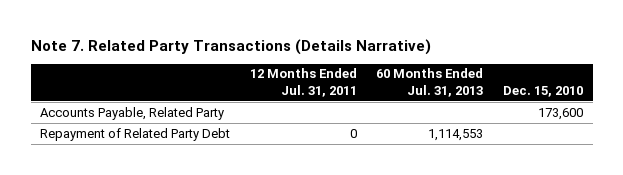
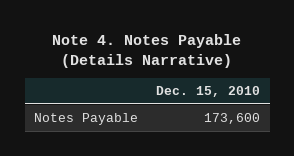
[30,38,431,55] Note 7. Related Party Transactions (Details Narrative) -> [52,33,242,69] Note 4. Notes Payable (Details Narrative)
[249,68,357,97] 12 Months Ended Jul. 31, 2011 -> none
[376,68,484,97] 60 Months Ended Jul. 31, 2013 -> none
[40,127,231,141] Repayment of Related Party Debt -> none
[40,106,225,120] Accounts Payable, Related Party -> [34,113,139,126] Notes Payable

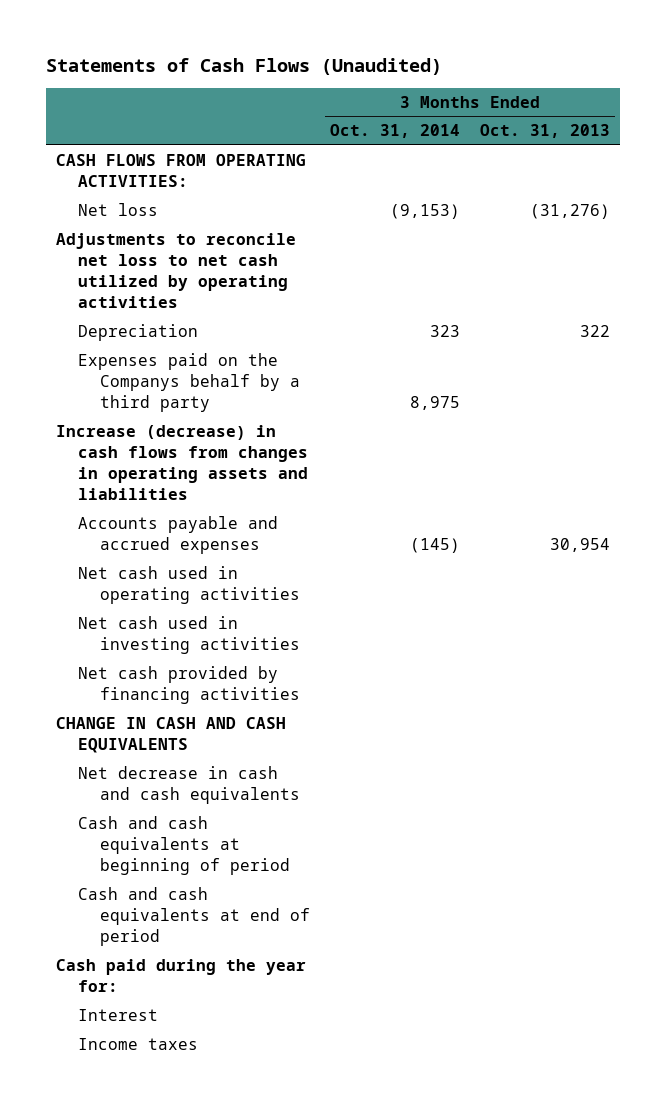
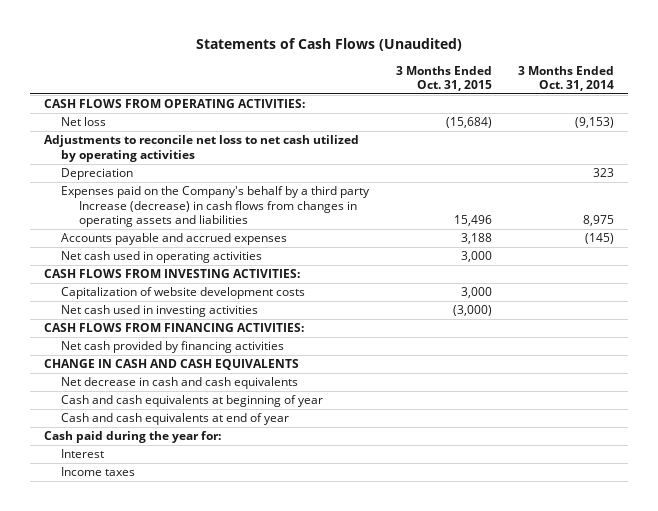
[480,124,611,139] Oct. 31, 2013 -> none
none -> [395,65,492,92] 3 Months Ended Oct. 31, 2015
[56,425,309,501] Increase (decrease) in cash flows from changes in operating assets and liabilities -> none
[78,353,300,413] Expenses paid on the Companys behalf by a third party -> [61,186,371,228] Expenses paid on the Company's behalf by a third party Increase (decrease) in cash flows from changes in operating assets and liabilities
none -> [43,269,300,279] CASH FLOWS FROM INVESTING ACTIVITIES:
none -> [61,287,306,300] Capitalization of website development costs
none -> [43,323,304,333] CASH FLOWS FROM FINANCING ACTIVITIES:
[78,816,290,876] Cash and cash equivalents at beginning of period -> [61,395,324,408] Cash and cash equivalents at beginning of year
[78,887,310,947] Cash and cash equivalents at end of period -> [61,413,290,426] Cash and cash equivalents at end of year

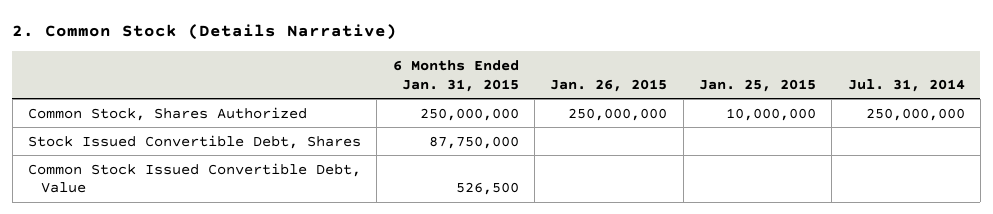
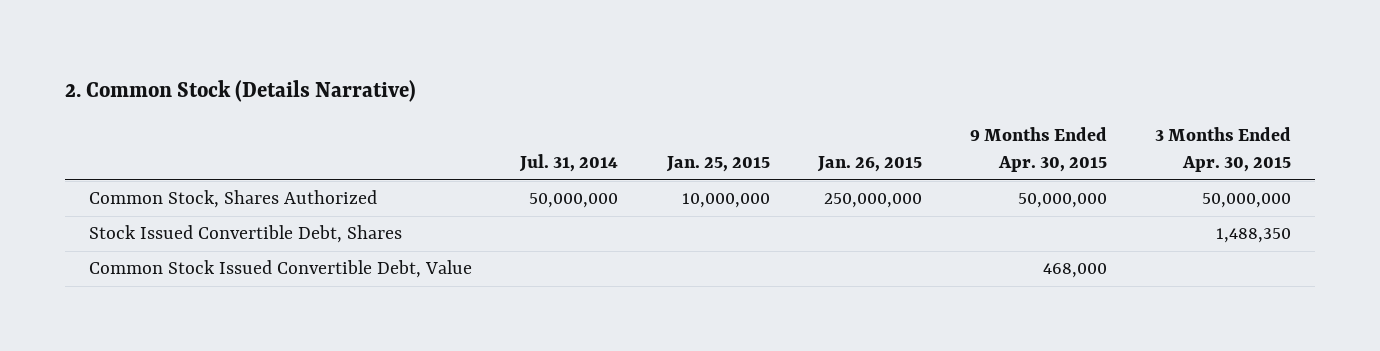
[392,60,519,92] 6 Months Ended Jan. 31, 2015 -> none
none -> [969,127,1107,173] 9 Months Ended Apr. 30, 2015
none -> [1155,127,1292,173] 3 Months Ended Apr. 30, 2015
[865,107,965,121] 250,000,000 -> [529,193,619,209] 50,000,000

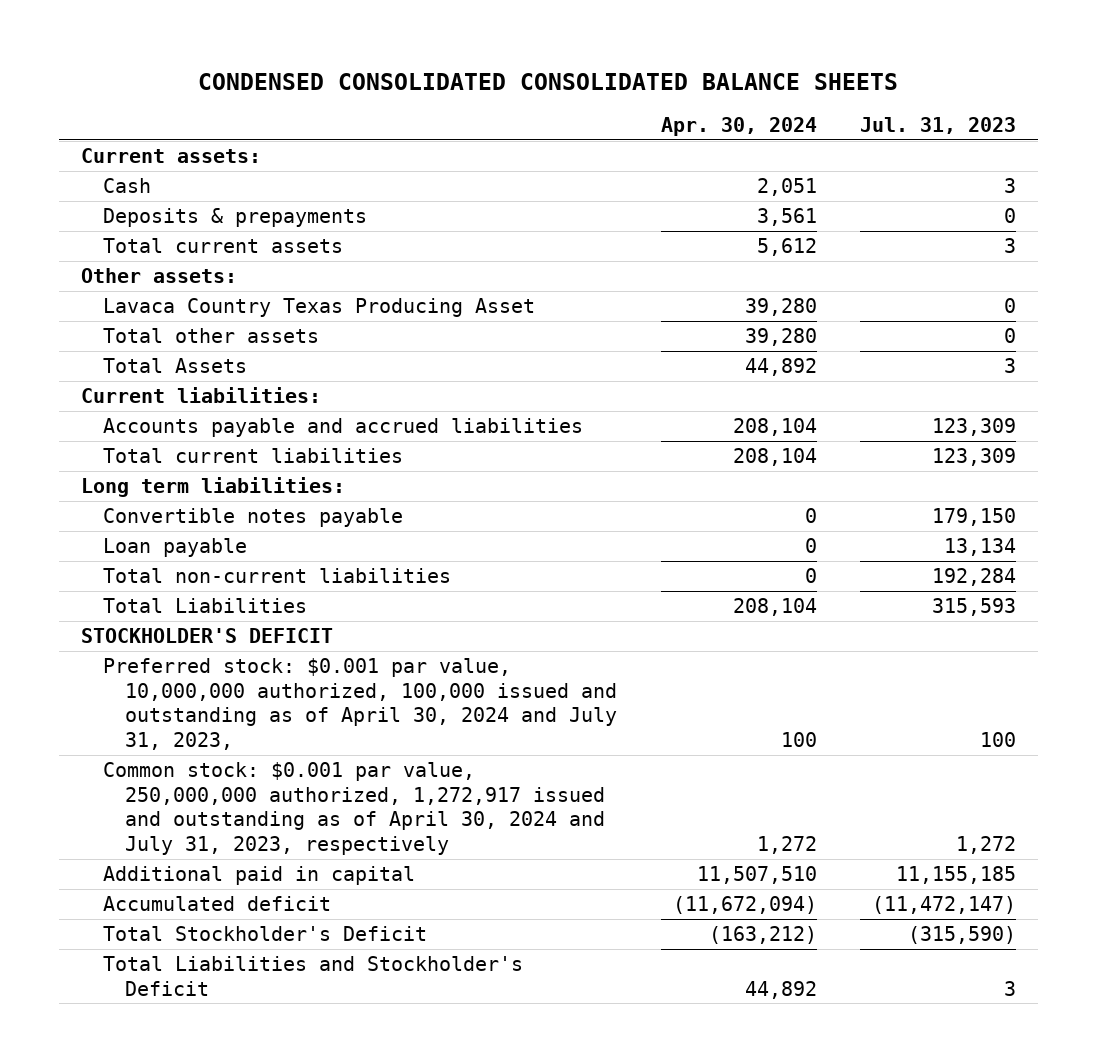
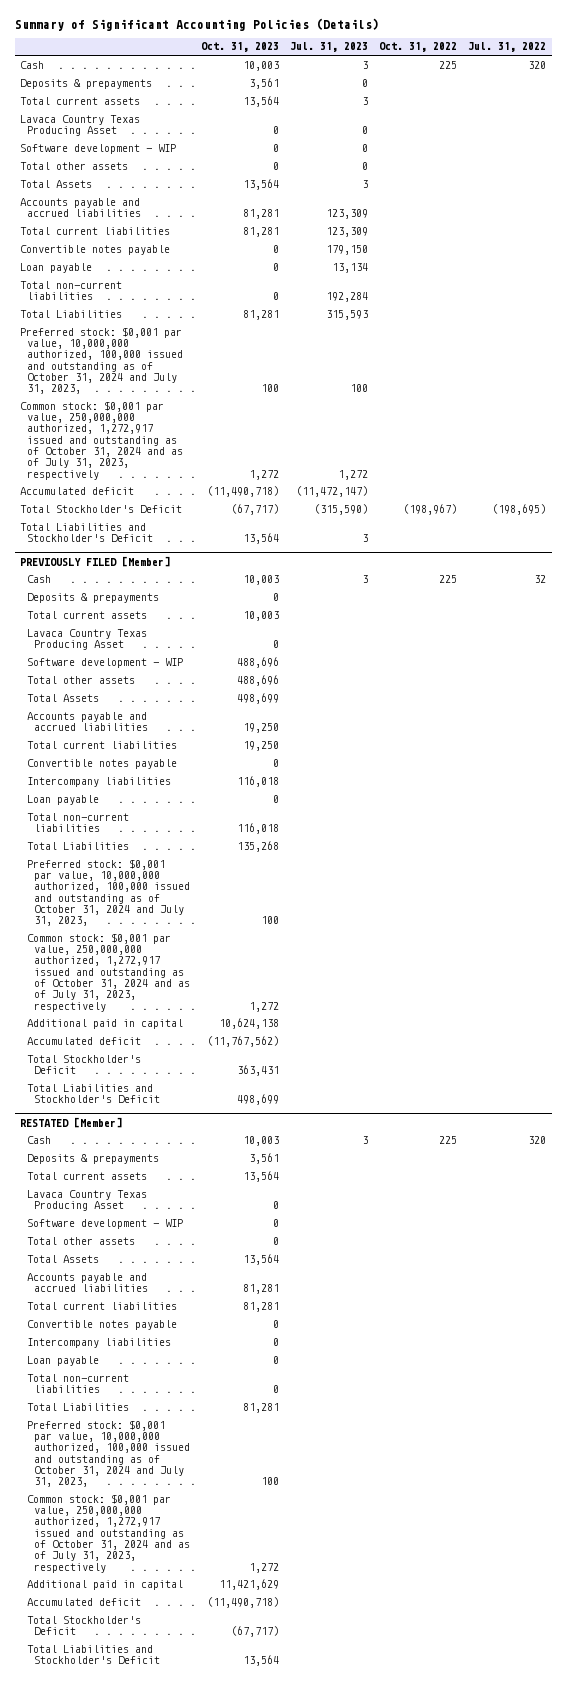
[198,73,899,91] CONDENSED CONSOLIDATED CONSOLIDATED BALANCE SHEETS -> [14,17,379,31] Summary of Significant Accounting Policies (Details)
[660,117,817,137] Apr. 30, 2024 -> none
none -> [201,42,280,53] Oct. 31, 2023
none -> [379,42,458,53] Oct. 31, 2022
none -> [468,42,547,53] Jul. 31, 2022
[80,148,261,164] Current assets: -> none
[80,268,237,284] Other assets: -> none
none -> [20,143,177,154] Software development - WIP
[80,387,321,404] Current liabilities: -> none
[80,477,345,498] Long term liabilities: -> none
[80,628,333,644] STOCKHOLDER'S DEFICIT -> none
[103,866,416,886] Additional paid in capital -> none
[103,658,618,751] Preferred stock: $0.001 par value, 10,000,000 authorized, 100,000 issued and outstanding as of April 30, 2024 and July 31, 2023, -> [20,326,184,395] Preferred stock: $0,001 par value, 10,000,000 authorized, 100,000 issued and outstanding as of October 31, 2024 and July 31, 2023,
[103,762,606,856] Common stock: $0.001 par value, 250,000,000 authorized, 1,272,917 issued and outstanding as of April 30, 2024 and July 31, 2023, respectively -> [20,400,184,480] Common stock: $0,001 par value, 250,000,000 authorized, 1,272,917 issued and outstanding as of October 31, 2024 and as of July 31, 2023, respectively
none -> [20,555,171,567] PREVIOUSLY FILED [Member]
none -> [27,574,52,583] Cash
none -> [27,592,160,603] Deposits & prepayments
none -> [27,610,148,619] Total current assets
none -> [27,628,148,651] Lavaca Country Texas Producing Asset
none -> [27,657,184,668] Software development - WIP
none -> [27,675,136,684] Total other assets
none -> [27,693,100,702] Total Assets
none -> [27,711,149,732] Accounts payable and accrued liabilities
none -> [27,740,178,749] Total current liabilities
none -> [27,758,178,769] Convertible notes payable
none -> [27,776,172,787] Intercompany liabilities
none -> [27,794,100,805] Loan payable
none -> [27,812,130,833] Total non-current liabilities
none -> [27,841,130,850] Total Liabilities
none -> [27,858,191,927] Preferred stock: $0,001 par value, 10,000,000 authorized, 100,000 issued and outstanding as of October 31, 2024 and July 31, 2023,
none -> [27,932,191,1012] Common stock: $0,001 par value, 250,000,000 authorized, 1,272,917 issued and outstanding as of October 31, 2024 and as of July 31, 2023, respectively
none -> [27,1018,184,1029] Additional paid in capital
none -> [27,1036,142,1045] Accumulated deficit
none -> [27,1054,142,1075] Total Stockholder's Deficit
none -> [27,1083,161,1104] Total Liabilities and Stockholder's Deficit
none -> [20,1116,123,1128] RESTATED [Member]
none -> [27,1135,52,1144] Cash
none -> [27,1153,160,1164] Deposits & prepayments
none -> [27,1171,148,1180] Total current assets
none -> [27,1189,148,1212] Lavaca Country Texas Producing Asset
none -> [27,1218,184,1229] Software development - WIP
none -> [27,1236,136,1245] Total other assets
none -> [27,1254,100,1263] Total Assets
none -> [27,1272,149,1293] Accounts payable and accrued liabilities
none -> [27,1301,178,1310] Total current liabilities
none -> [27,1319,178,1330] Convertible notes payable
none -> [27,1337,172,1348] Intercompany liabilities
none -> [27,1355,100,1366] Loan payable
none -> [27,1373,130,1394] Total non-current liabilities
none -> [27,1402,130,1411] Total Liabilities
none -> [27,1419,191,1488] Preferred stock: $0,001 par value, 10,000,000 authorized, 100,000 issued and outstanding as of October 31, 2024 and July 31, 2023,
none -> [27,1493,191,1573] Common stock: $0,001 par value, 250,000,000 authorized, 1,272,917 issued and outstanding as of October 31, 2024 and as of July 31, 2023, respectively
none -> [27,1579,184,1590] Additional paid in capital
none -> [27,1597,142,1606] Accumulated deficit
none -> [27,1615,142,1636] Total Stockholder's Deficit
none -> [27,1644,161,1665] Total Liabilities and Stockholder's Deficit

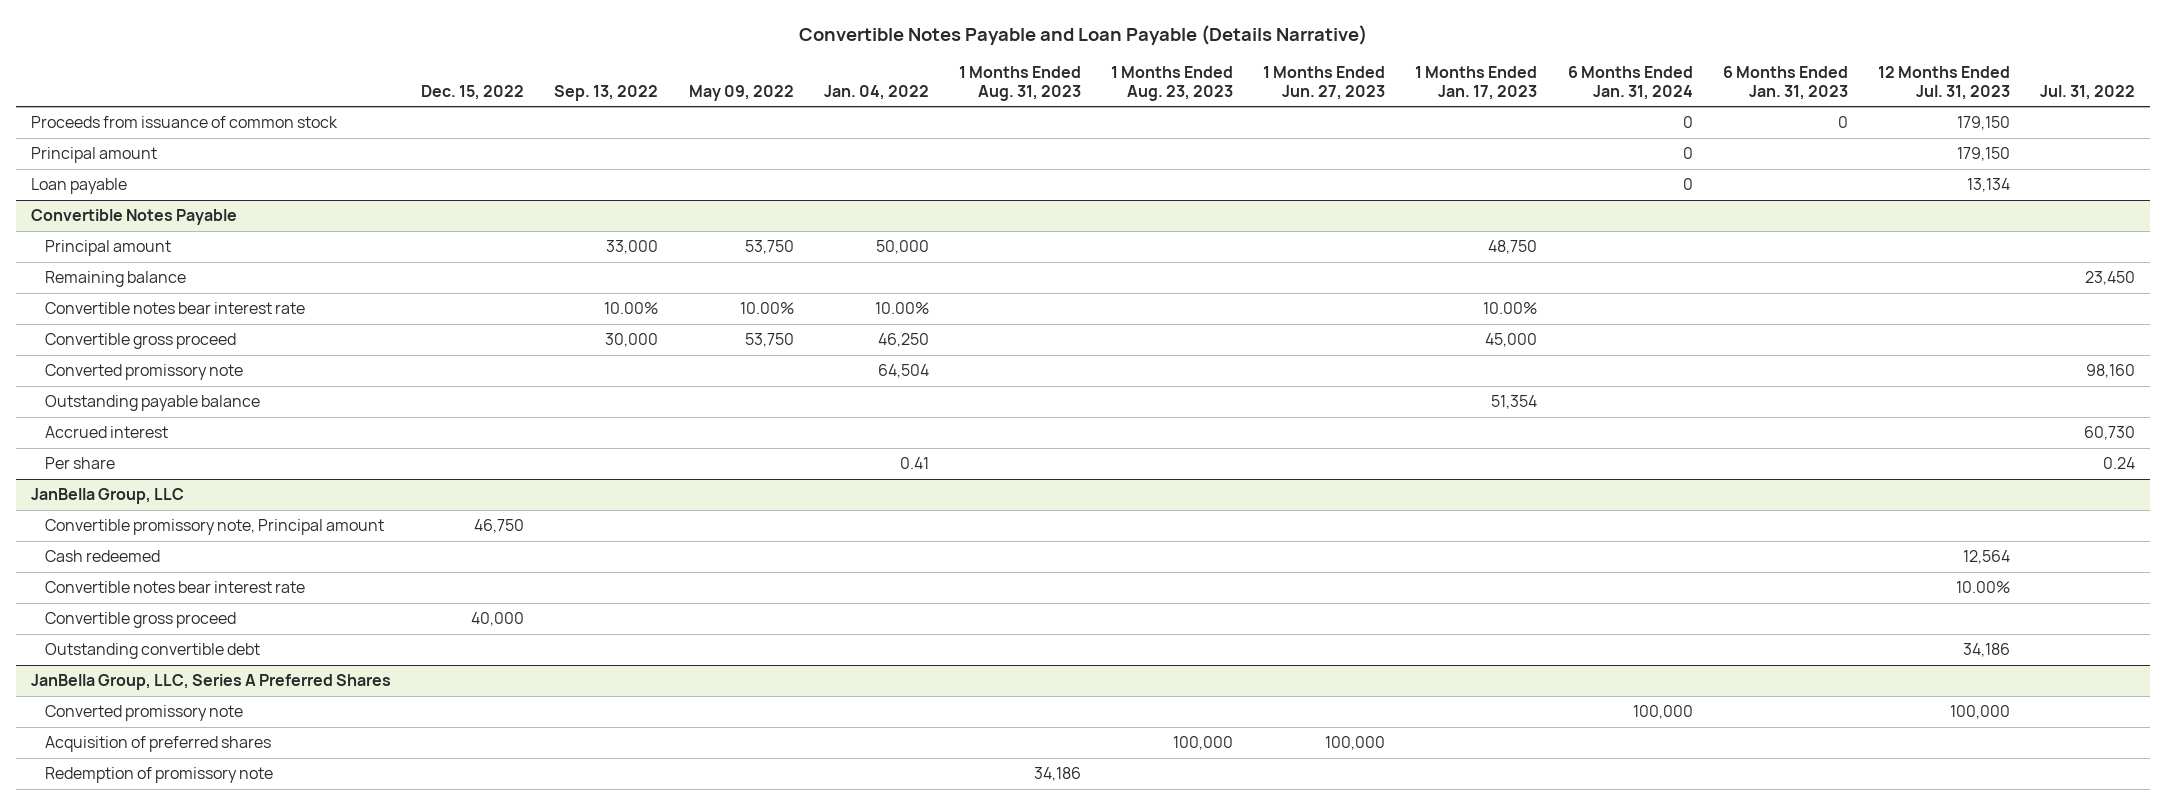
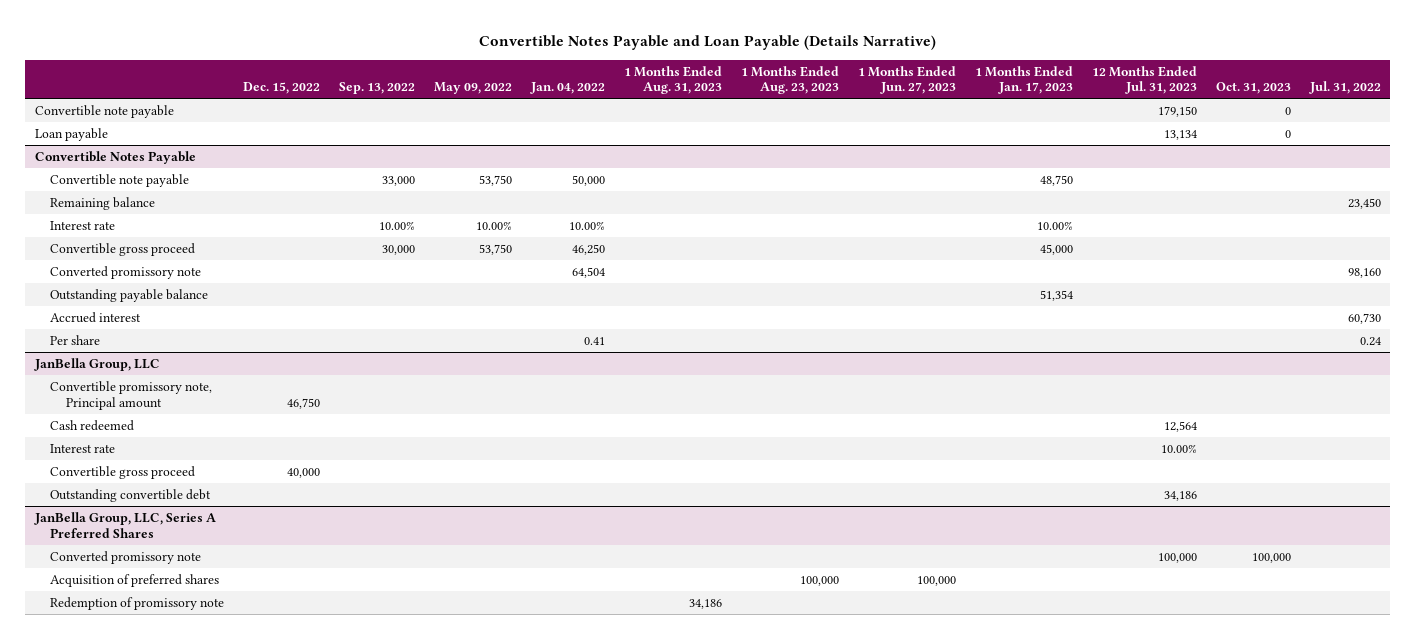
[1567,66,1693,100] 6 Months Ended Jan. 31, 2024 -> none
[1722,66,1848,100] 6 Months Ended Jan. 31, 2023 -> none
none -> [1215,82,1291,95] Oct. 31, 2023
[31,116,339,129] Proceeds from issuance of common stock -> none
[31,147,158,164] Principal amount -> [34,104,174,118] Convertible note payable
[44,240,171,257] Principal amount -> [50,173,190,187] Convertible note payable
[44,302,305,315] Convertible notes bear interest rate -> [50,220,116,230] Interest rate
[44,581,305,594] Convertible notes bear interest rate -> [50,443,116,453] Interest rate

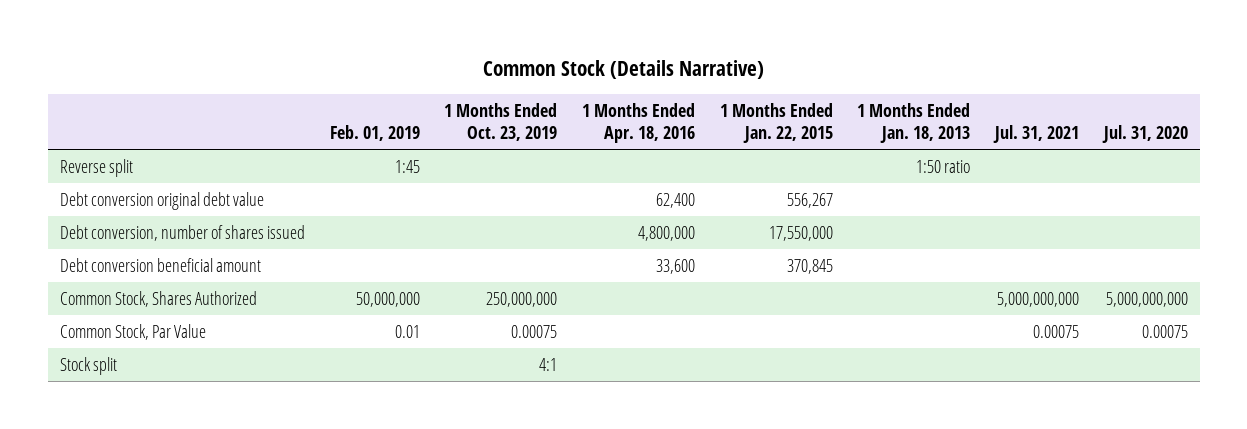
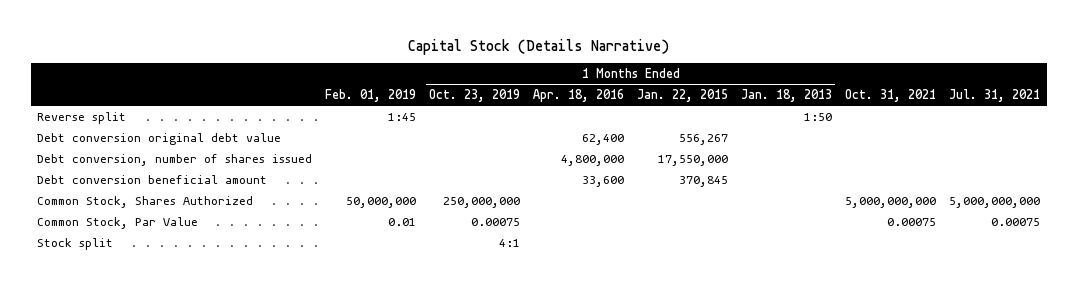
[482,59,764,79] Common Stock (Details Narrative) -> [407,38,669,55] Capital Stock (Details Narrative)
[1101,124,1188,143] Jul. 31, 2020 -> none
none -> [845,89,937,103] Oct. 31, 2021
[916,160,971,174] 1:50 ratio -> [804,112,833,121] 1:50

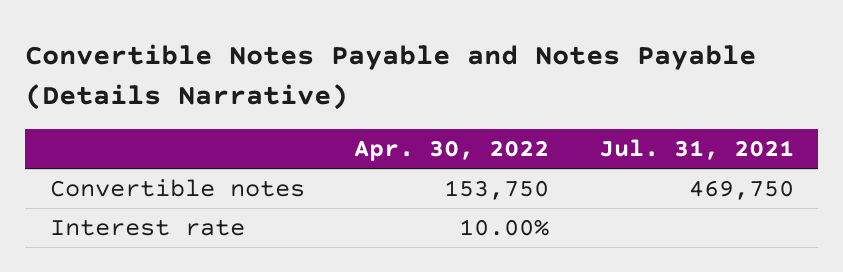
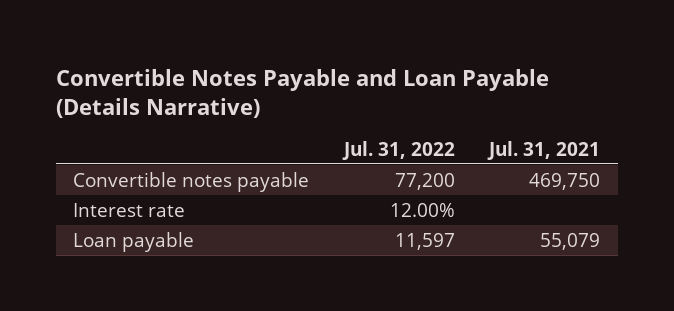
[25,44,757,110] Convertible Notes Payable and Notes Payable (Details Narrative) -> [56,68,550,118] Convertible Notes Payable and Loan Payable (Details Narrative)
[354,140,550,162] Apr. 30, 2022 -> none
none -> [341,140,455,160] Jul. 31, 2022
[49,179,305,198] Convertible notes -> [73,171,310,192] Convertible notes payable
none -> [73,231,195,252] Loan payable

